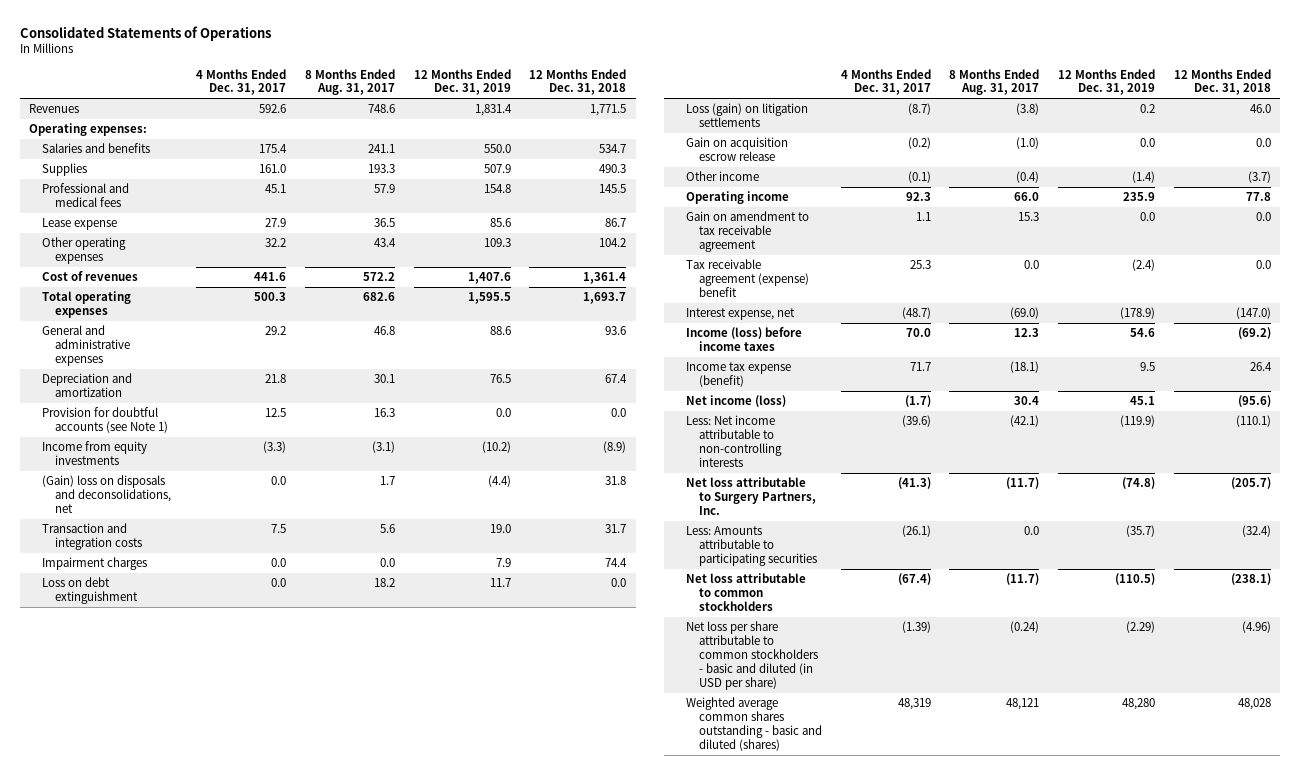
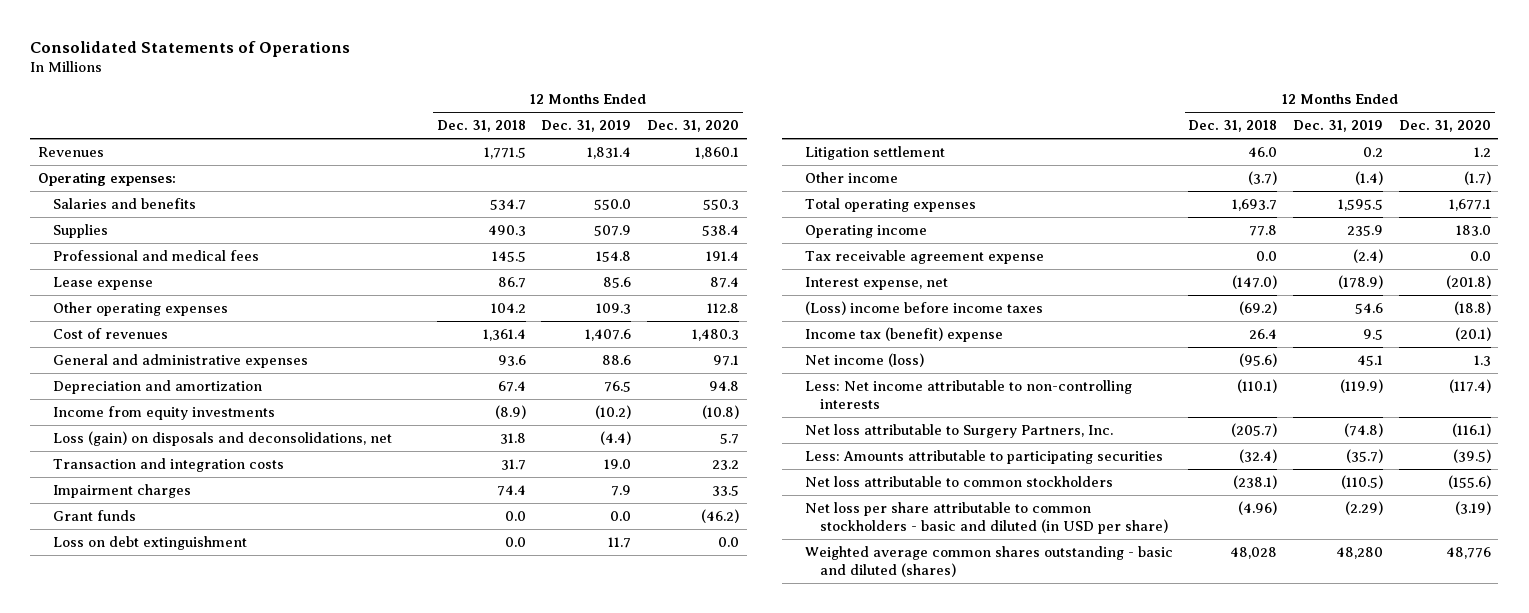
[196,68,287,96] 4 Months Ended Dec. 31, 2017 -> none
[305,68,396,96] 8 Months Ended Aug. 31, 2017 -> none
none -> [646,120,739,133] Dec. 31, 2020
[41,407,168,434] Provision for doubtful accounts (see Note 1) -> none
[41,475,171,513] (Gain) loss on disposals and deconsolidations, net -> [53,430,393,446] Loss (gain) on disposals and deconsolidations, net
none -> [53,509,137,521] Grant funds
[686,137,789,162] Gain on acquisition escrow release -> none
[686,103,809,128] Loss (gain) on litigation settlements -> [804,145,945,160] Litigation settlement
[41,291,131,319] Total operating expenses -> [804,197,976,212] Total operating expenses
[686,211,810,252] Gain on amendment to tax receivable agreement -> none
[686,259,810,297] Tax receivable agreement (expense) benefit -> [804,249,1044,264] Tax receivable agreement expense
[686,327,803,352] Income (loss) before income taxes -> [804,300,1043,315] (Loss) income before income taxes
[686,362,792,388] Income tax expense (benefit) -> [804,326,1003,342] Income tax (benefit) expense

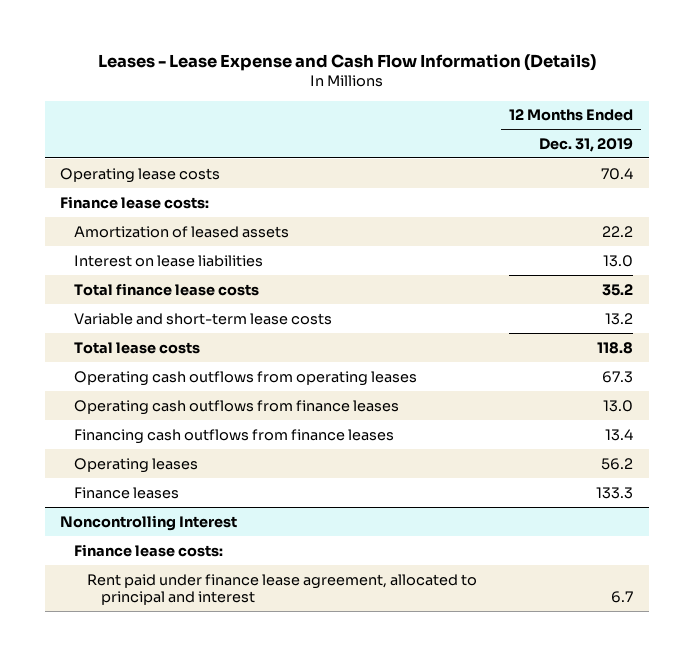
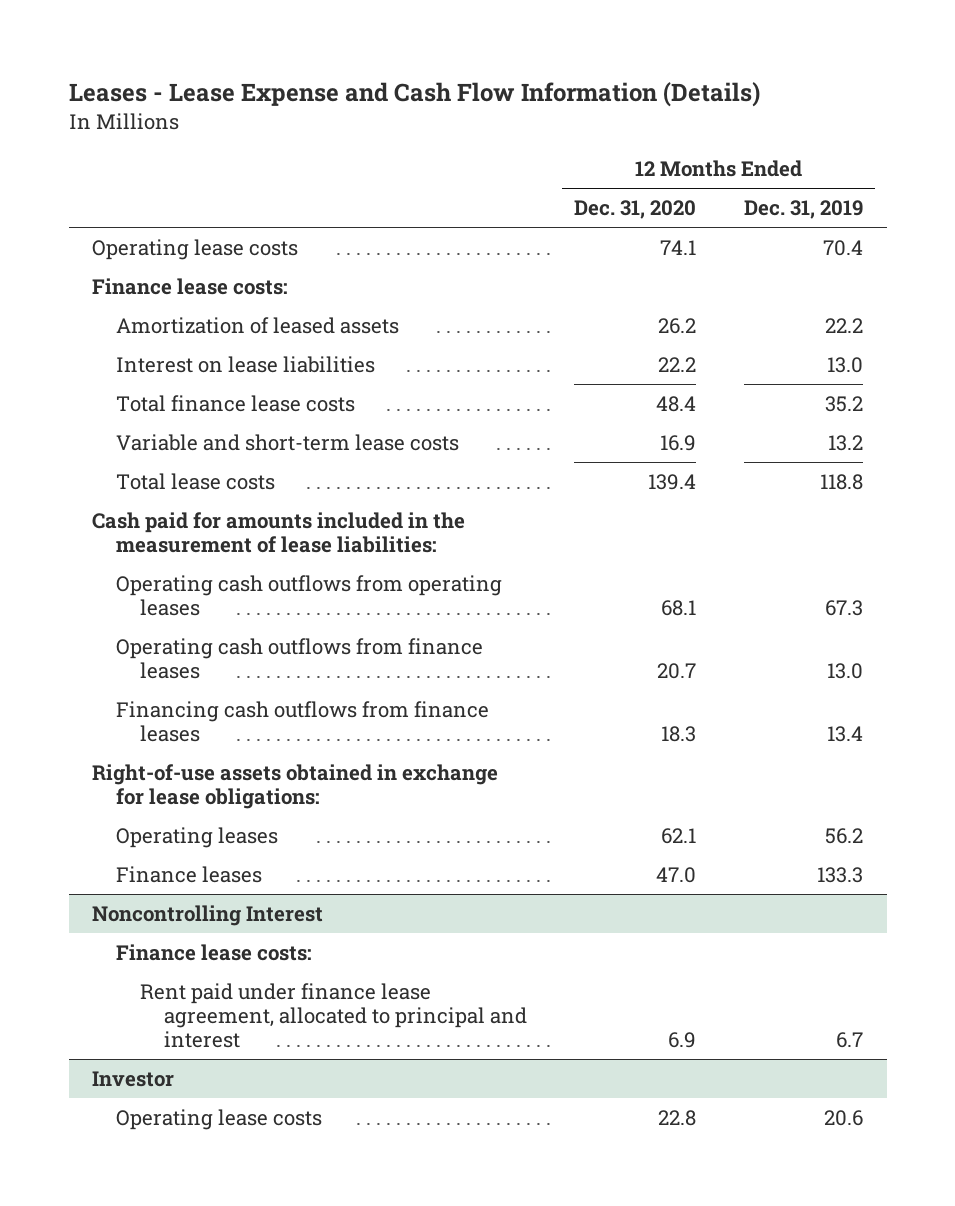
none -> [574,200,697,220] Dec. 31, 2020
none -> [92,511,466,554] Cash paid for amounts included in the measurement of lease liabilities:
none -> [92,763,499,810] Right-of-use assets obtained in exchange for lease obligations:
none -> [92,1070,175,1087] Investor
none -> [116,1108,323,1130] Operating lease costs

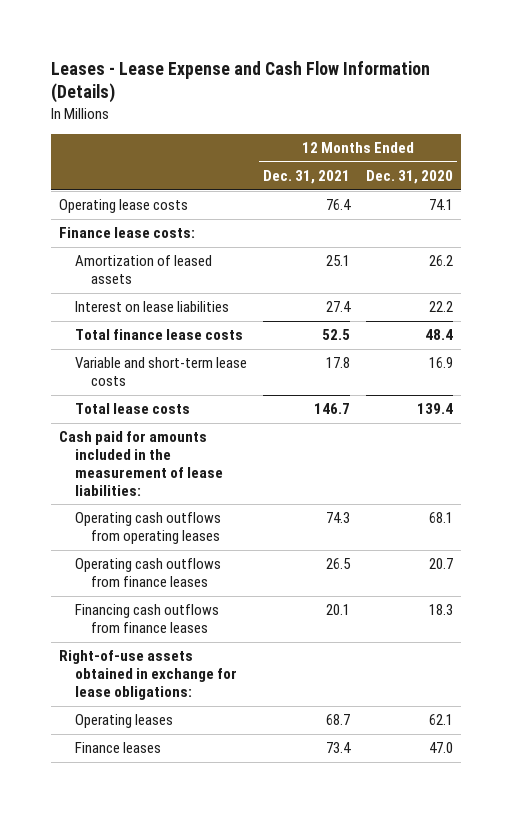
[743,200,863,220] Dec. 31, 2019 -> none
none -> [263,170,351,185] Dec. 31, 2021
[92,904,324,926] Noncontrolling Interest -> none
[116,943,313,961] Finance lease costs: -> none
[140,982,527,1049] Rent paid under finance lease agreement, allocated to principal and interest -> none
[92,1070,175,1087] Investor -> none
[116,1108,323,1130] Operating lease costs -> none

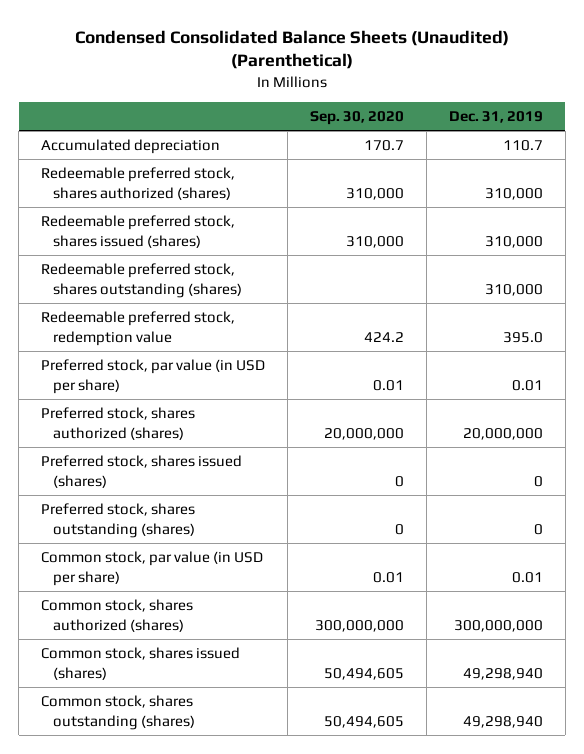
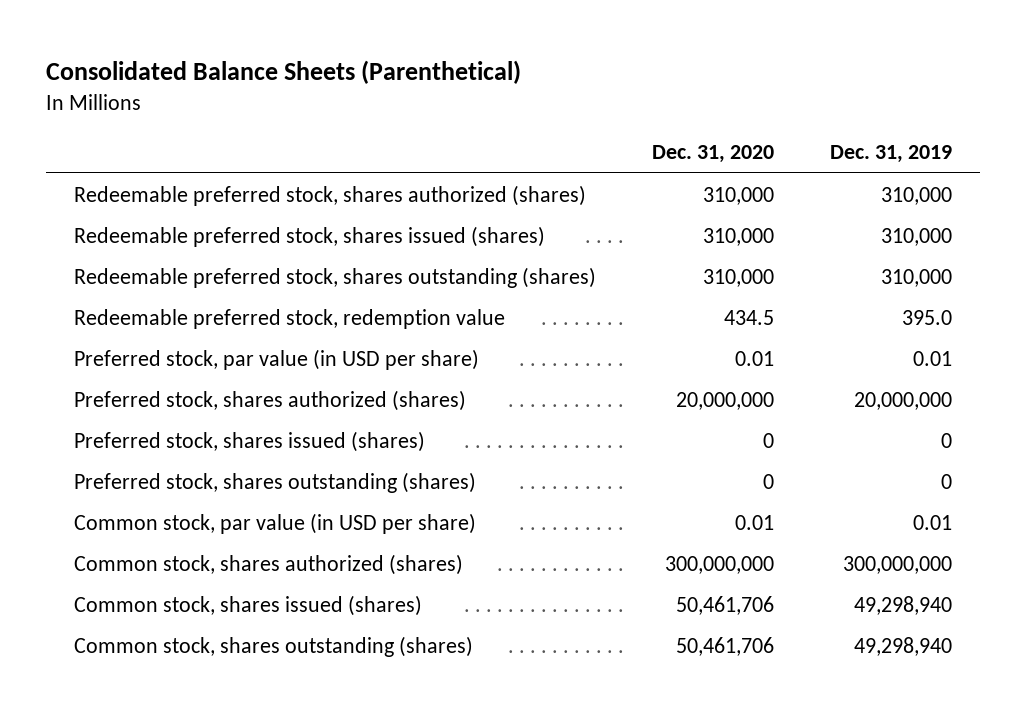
[75,29,510,70] Condensed Consolidated Balance Sheets (Unaudited) (Parenthetical) -> [45,60,521,85] Consolidated Balance Sheets (Parenthetical)
[310,111,405,126] Sep. 30, 2020 -> none
none -> [651,145,774,164] Dec. 31, 2020
[41,139,221,155] Accumulated depreciation -> none

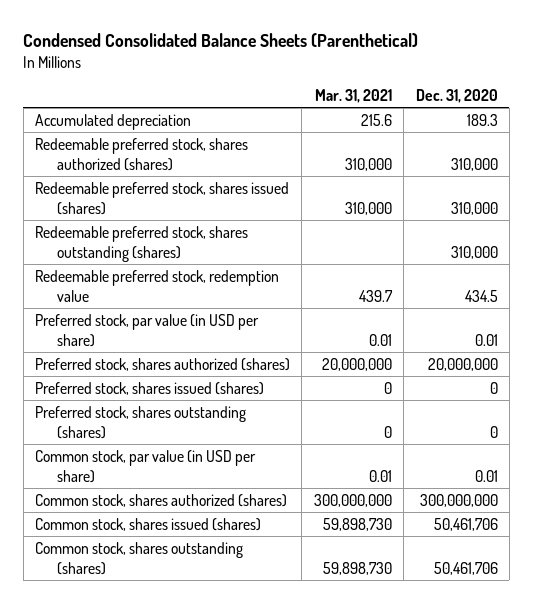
[45,60,521,85] Consolidated Balance Sheets (Parenthetical) -> [23,33,419,48] Condensed Consolidated Balance Sheets (Parenthetical)
[829,145,952,164] Dec. 31, 2019 -> none
none -> [314,88,392,103] Mar. 31, 2021
none -> [35,113,192,130] Accumulated depreciation

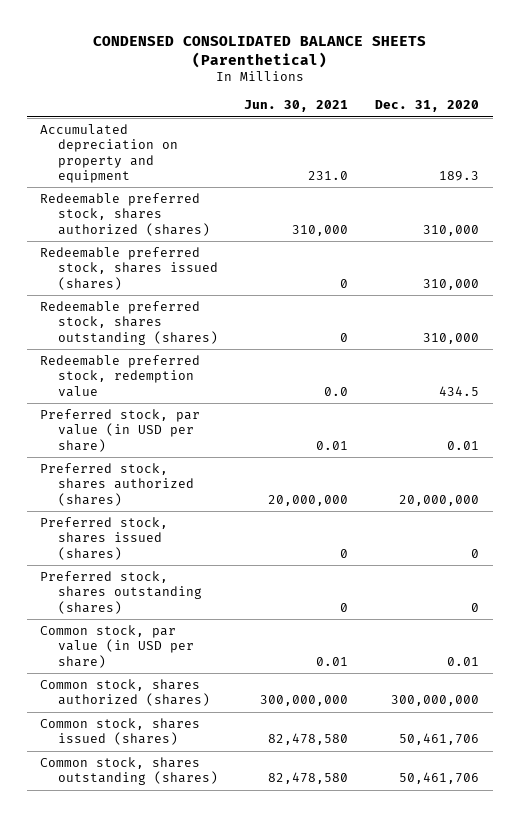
[23,33,419,48] Condensed Consolidated Balance Sheets (Parenthetical) -> [92,35,426,68] CONDENSED CONSOLIDATED BALANCE SHEETS (Parenthetical)
[314,88,392,103] Mar. 31, 2021 -> none
none -> [244,100,349,113] Jun. 30, 2021
[35,113,192,130] Accumulated depreciation -> [39,123,178,183] Accumulated depreciation on property and equipment

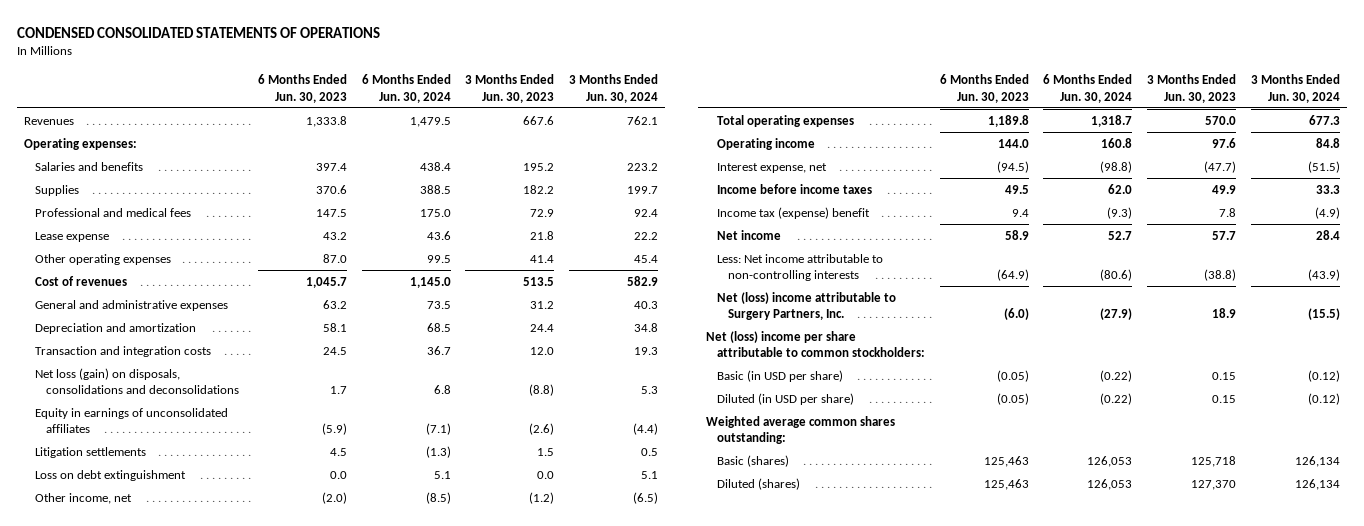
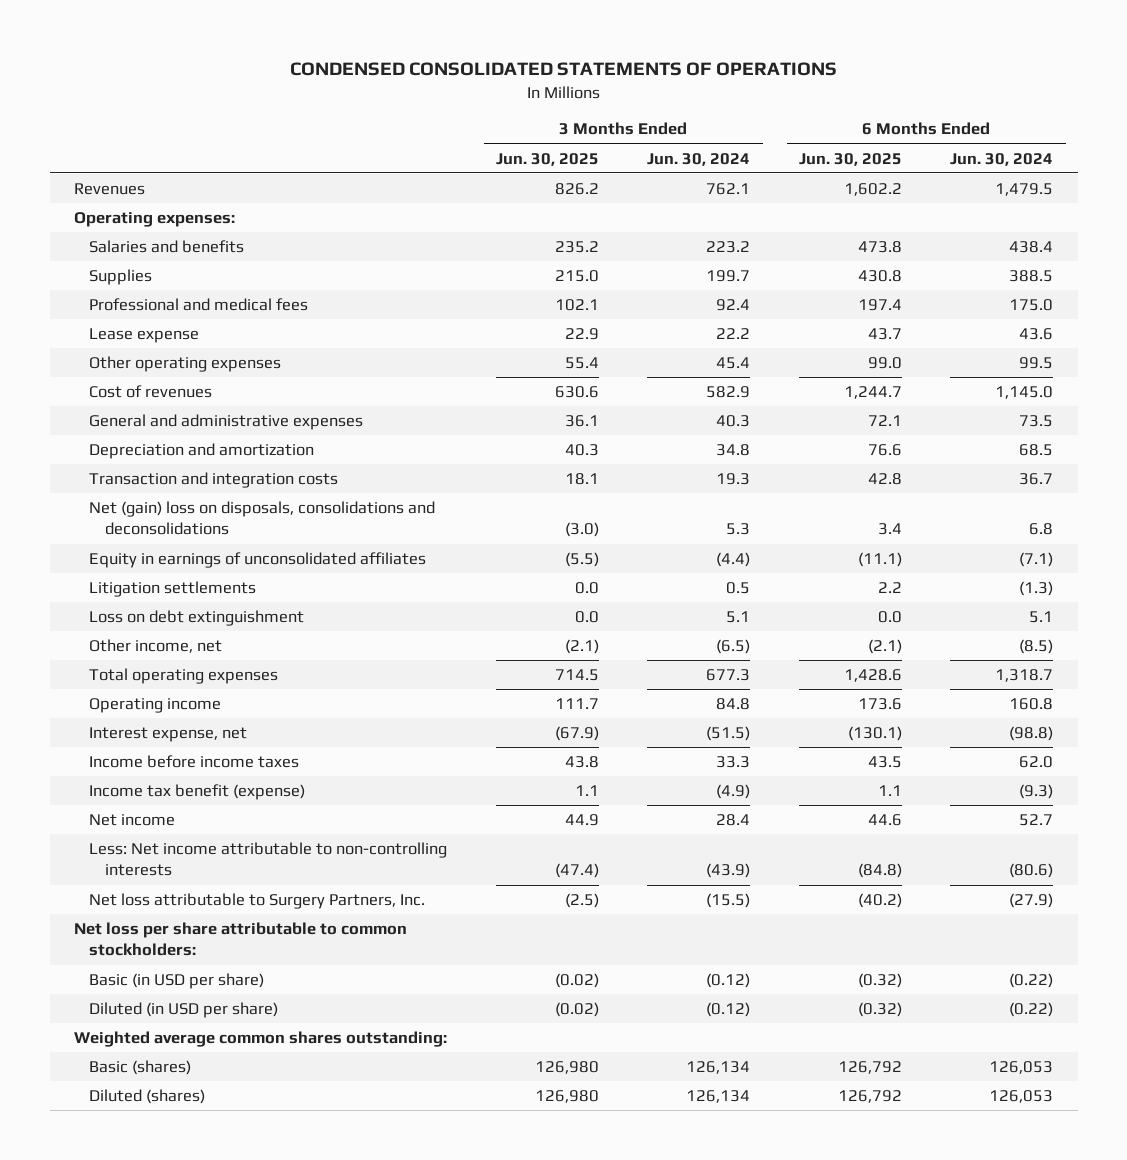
[258,74,348,103] 6 Months Ended Jun. 30, 2023 -> none
[465,74,555,103] 3 Months Ended Jun. 30, 2023 -> none
none -> [495,152,599,166] Jun. 30, 2025
none -> [798,152,902,166] Jun. 30, 2025
[35,367,240,394] Net loss (gain) on disposals, consolidations and deconsolidations -> [89,501,436,536] Net (gain) loss on disposals, consolidations and deconsolidations
[716,206,870,219] Income tax (expense) benefit -> [89,784,306,801] Income tax benefit (expense)
[716,291,896,320] Net (loss) income attributable to Surgery Partners, Inc. -> [89,893,426,910] Net loss attributable to Surgery Partners, Inc.
[705,330,925,357] Net (loss) income per share attributable to common stockholders: -> [73,922,407,957] Net loss per share attributable to common stockholders:

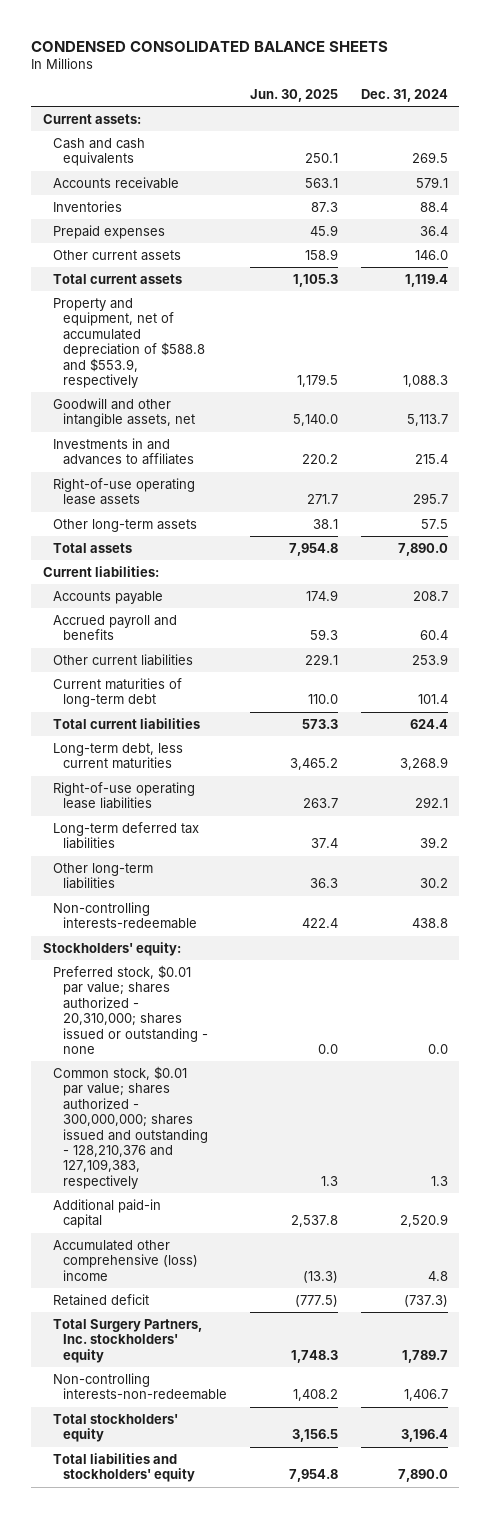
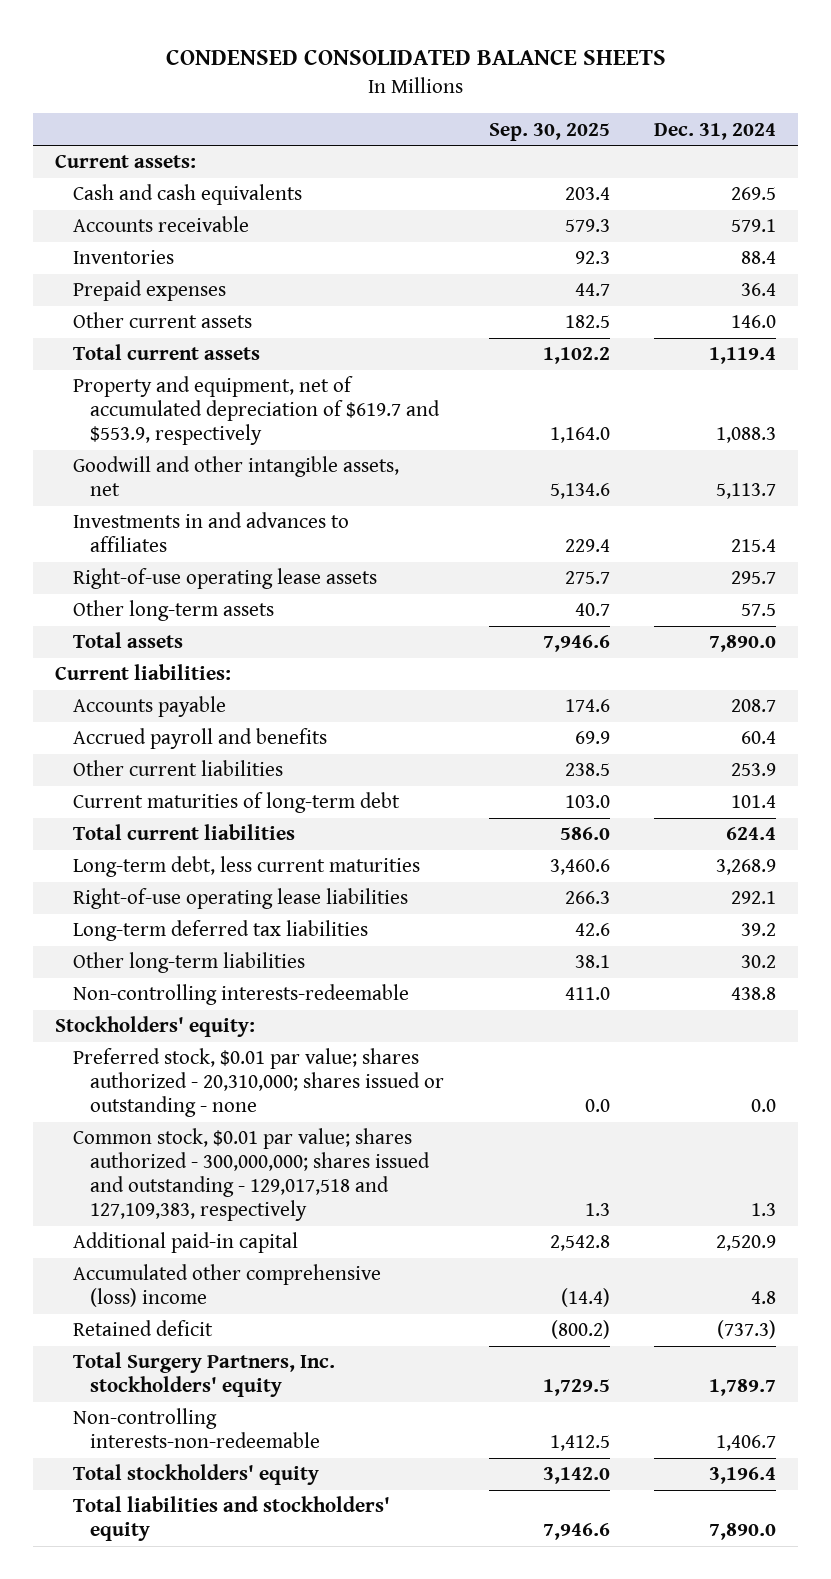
[249,88,338,102] Jun. 30, 2025 -> none
none -> [488,122,610,141] Sep. 30, 2025
[52,297,205,388] Property and equipment, net of accumulated depreciation of $588.8 and $553.9, respectively -> [72,376,440,446] Property and equipment, net of accumulated depreciation of $619.7 and $553.9, respectively
[52,1065,208,1189] Common stock, $0.01 par value; shares authorized - 300,000,000; shares issued and outstanding - 128,210,376 and 127,109,383, respectively -> [72,1128,430,1221] Common stock, $0.01 par value; shares authorized - 300,000,000; shares issued and outstanding - 129,017,518 and 127,109,383, respectively

